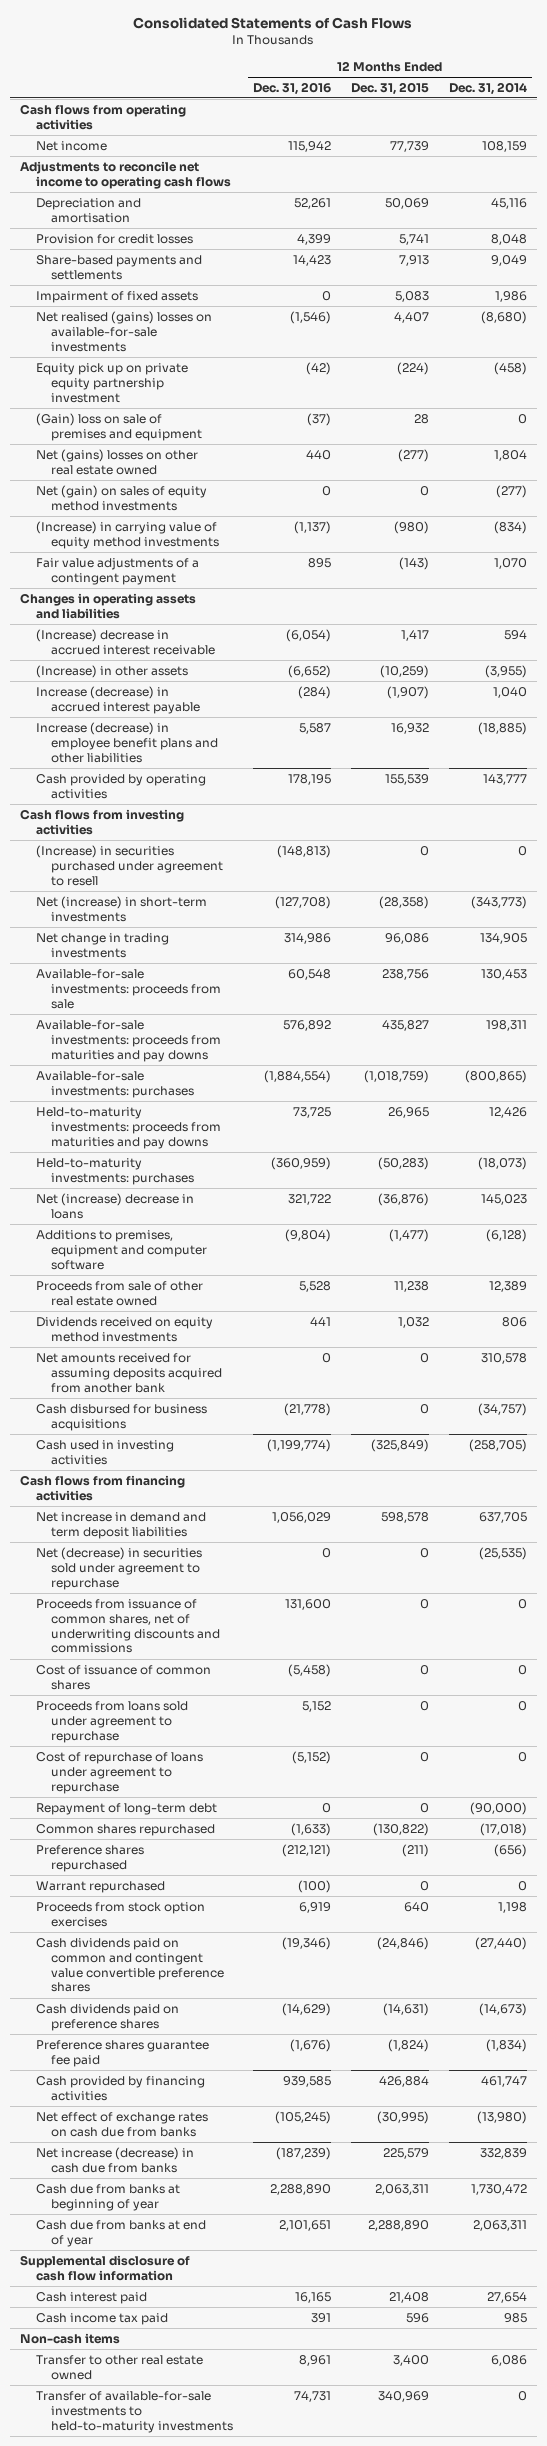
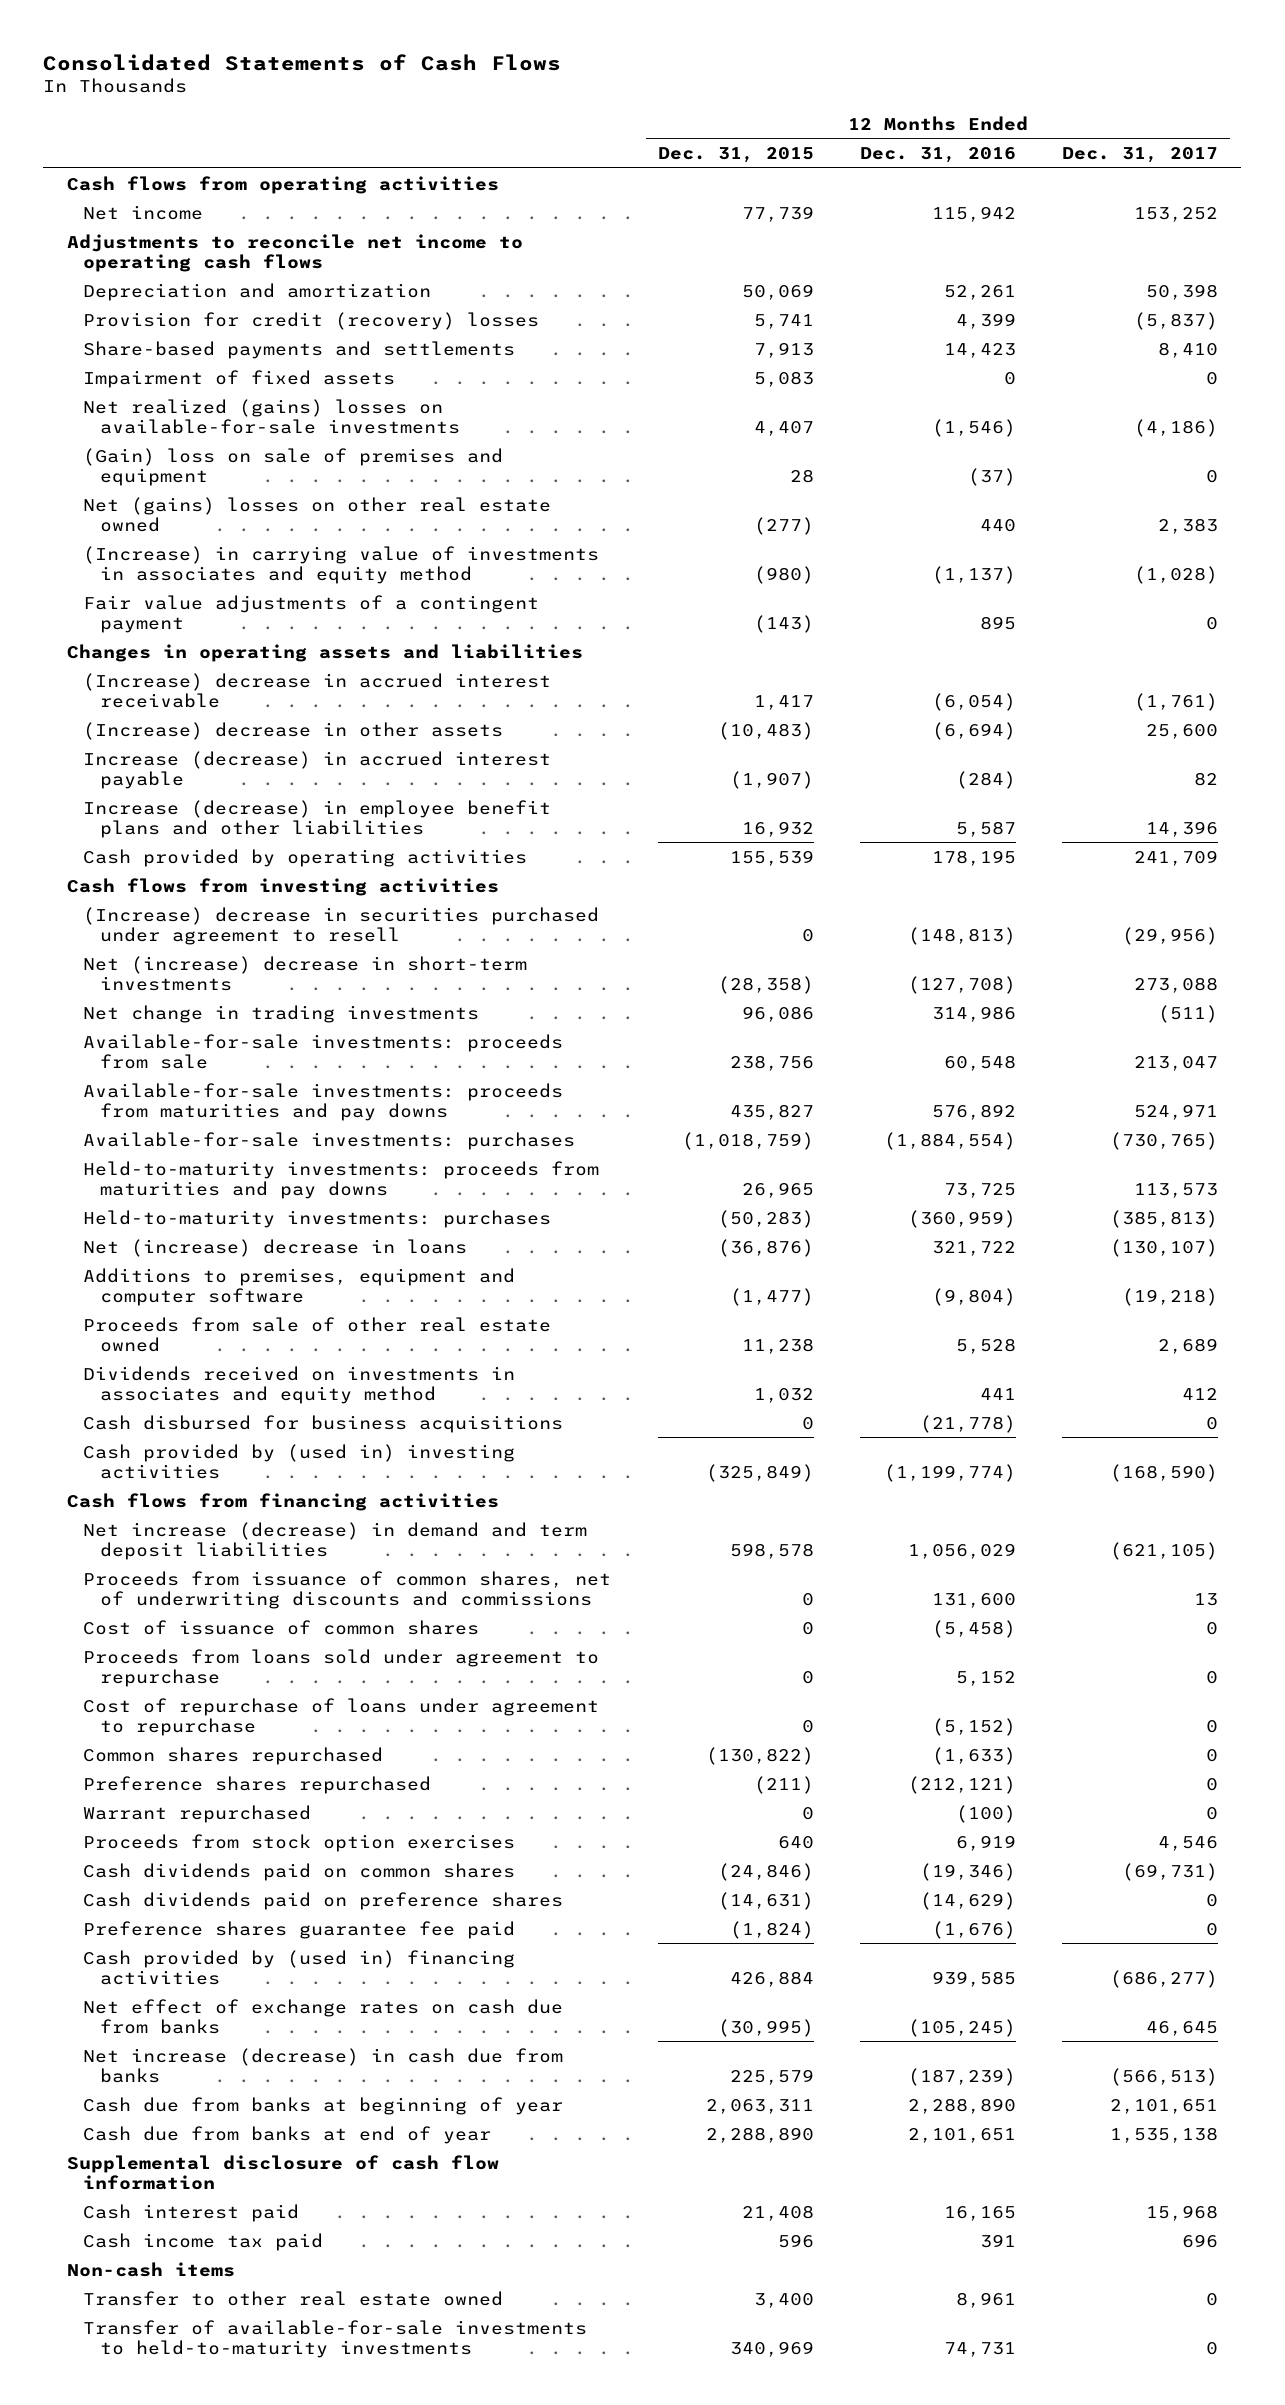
[448,81,527,95] Dec. 31, 2014 -> none
none -> [1062,147,1219,164] Dec. 31, 2017
[35,197,141,223] Depreciation and amortisation -> [83,282,432,301] Depreciation and amortization
[35,233,193,244] Provision for credit losses -> [83,311,540,330] Provision for credit (recovery) losses
[35,362,188,403] Equity pick up on private equity partnership investment -> none
[35,310,212,352] Net realised (gains) losses on available-for-sale investments -> [83,398,461,434] Net realized (gains) losses on available-for-sale investments
[35,484,207,511] Net (gain) on sales of equity method investments -> none
[35,520,220,549] (Increase) in carrying value of equity method investments -> [83,545,600,584] (Increase) in carrying value of investments in associates and equity method
[35,664,188,678] (Increase) in other assets -> [83,721,504,740] (Increase) decrease in other assets
[288,664,332,678] (6,652) -> [931,721,1016,740] (6,694)
[380,664,430,678] (10,259) -> [717,721,814,740] (10,483)
[35,844,224,886] (Increase) in securities purchased under agreement to resell -> [83,906,600,945] (Increase) decrease in securities purchased under agreement to resell
[35,895,207,922] Net (increase) in short-term investments -> [83,955,528,991] Net (increase) decrease in short-term investments
[35,1352,223,1393] Net amounts received for assuming deposits acquired from another bank -> none
[35,1316,213,1342] Dividends received on equity method investments -> [83,1365,516,1404] Dividends received on investments in associates and equity method
[35,1439,174,1465] Cash used in investing activities -> [83,1443,516,1479] Cash provided by (used in) investing activities
[35,1546,202,1590] Net (decrease) in securities sold under agreement to repurchase -> none
[35,1511,206,1539] Net increase in demand and term deposit liabilities -> [83,1521,588,1560] Net increase (decrease) in demand and term deposit liabilities
[35,1802,217,1815] Repayment of long-term debt -> none
[35,1937,225,1993] Cash dividends paid on common and contingent value convertible preference shares -> [83,1862,516,1881] Cash dividends paid on common shares
[35,2075,205,2101] Cash provided by financing activities -> [83,1949,516,1985] Cash provided by (used in) financing activities

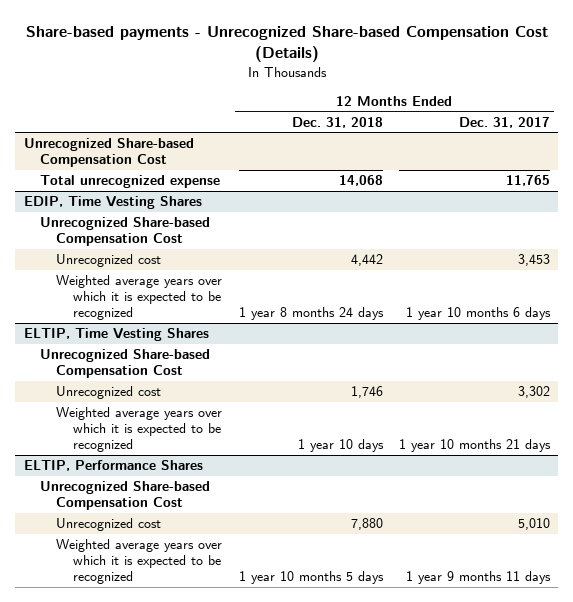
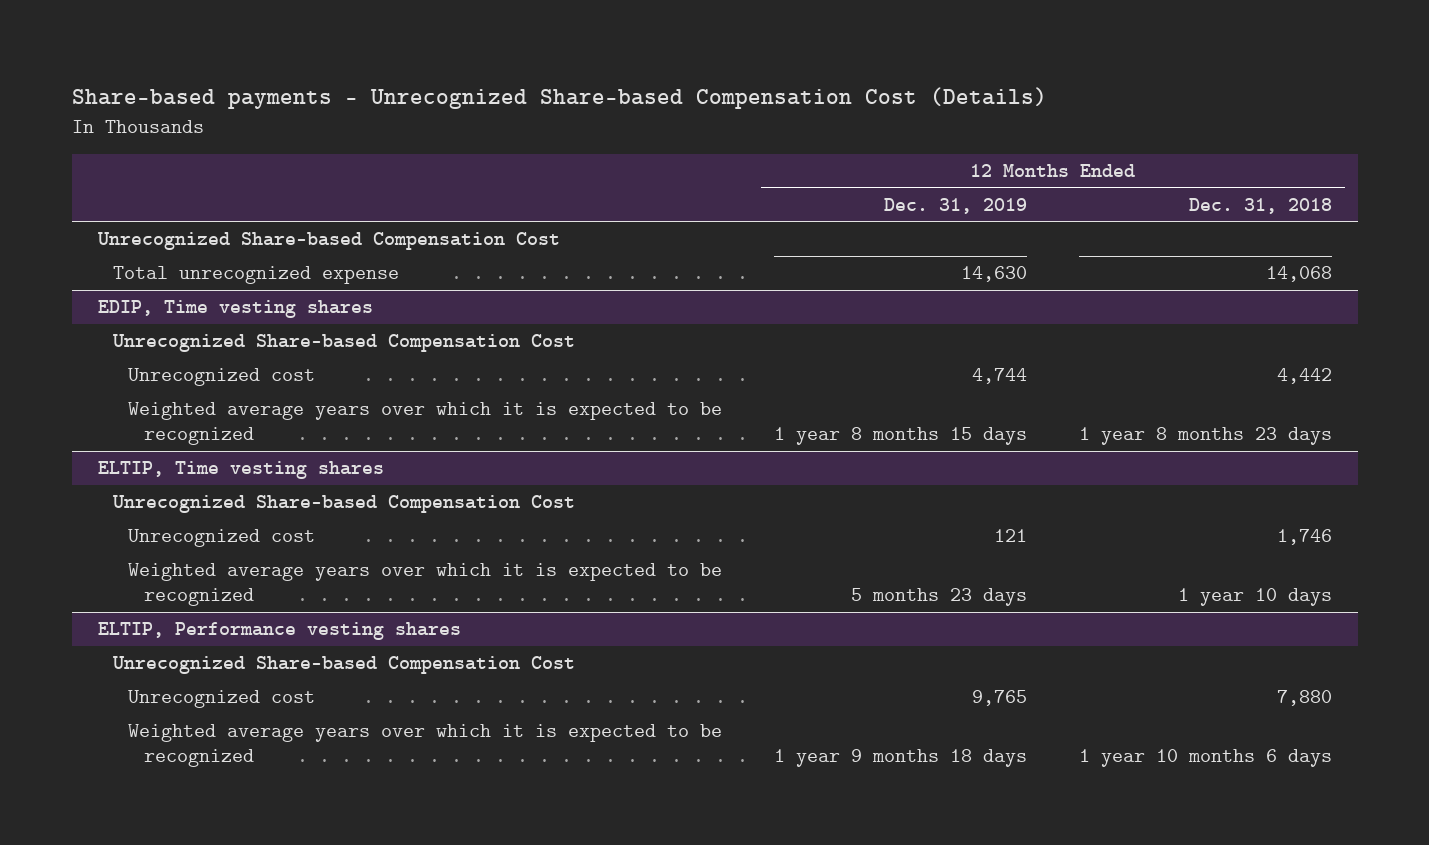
[458,116,550,128] Dec. 31, 2017 -> none
none -> [884,197,1028,214] Dec. 31, 2019
[23,196,202,210] EDIP, Time Vesting Shares -> [97,300,373,319] EDIP, Time vesting shares
[238,307,384,321] 1 year 8 months 24 days -> [1078,427,1332,446] 1 year 8 months 23 days
[23,328,209,342] ELTIP, Time Vesting Shares -> [97,461,384,480] ELTIP, Time vesting shares
[23,460,203,472] ELTIP, Performance Shares -> [97,622,461,641] ELTIP, Performance vesting shares
[238,571,384,585] 1 year 10 months 5 days -> [1078,749,1332,768] 1 year 10 months 6 days

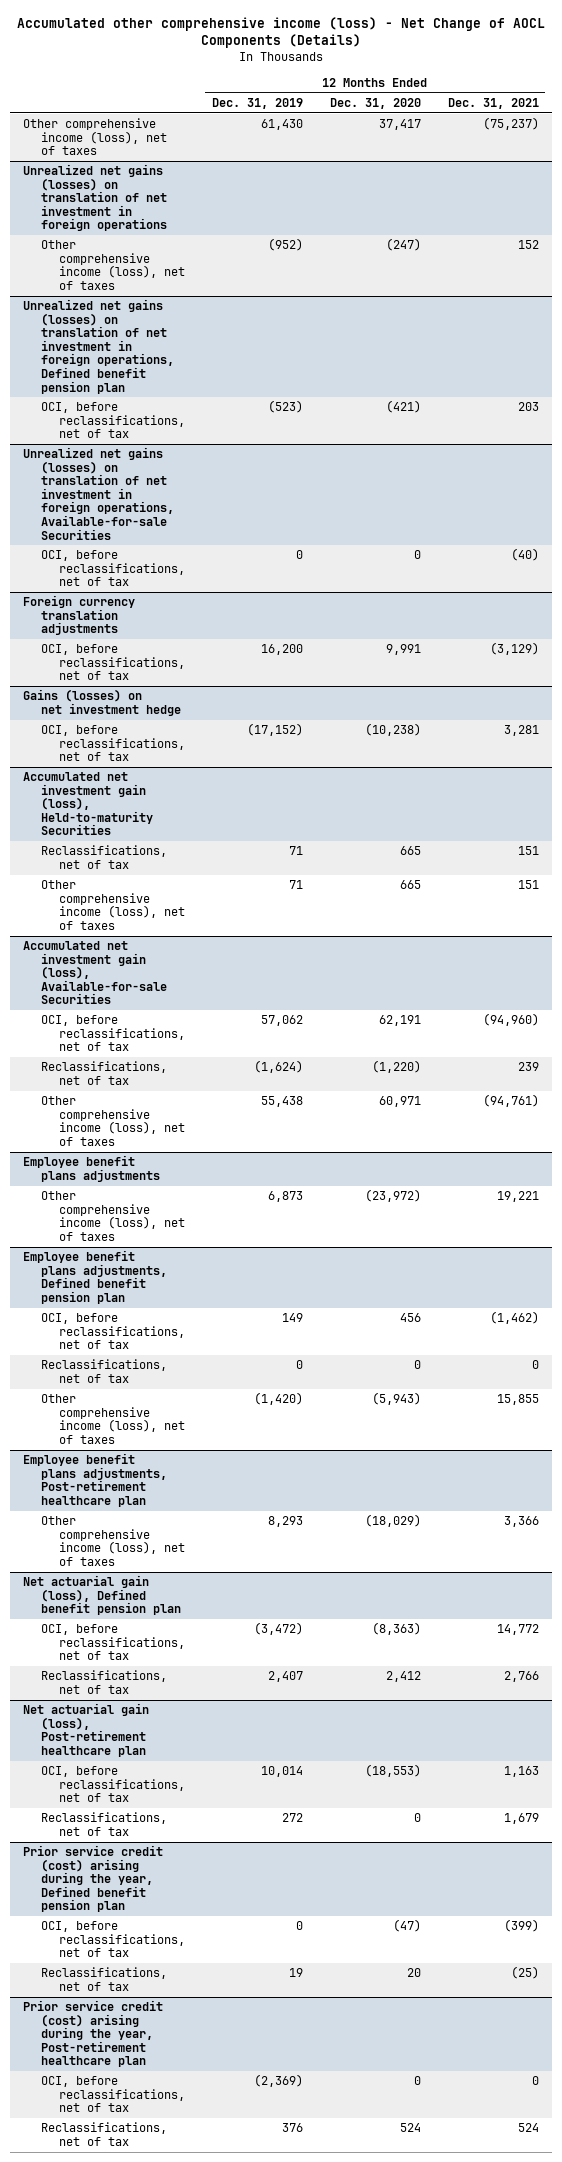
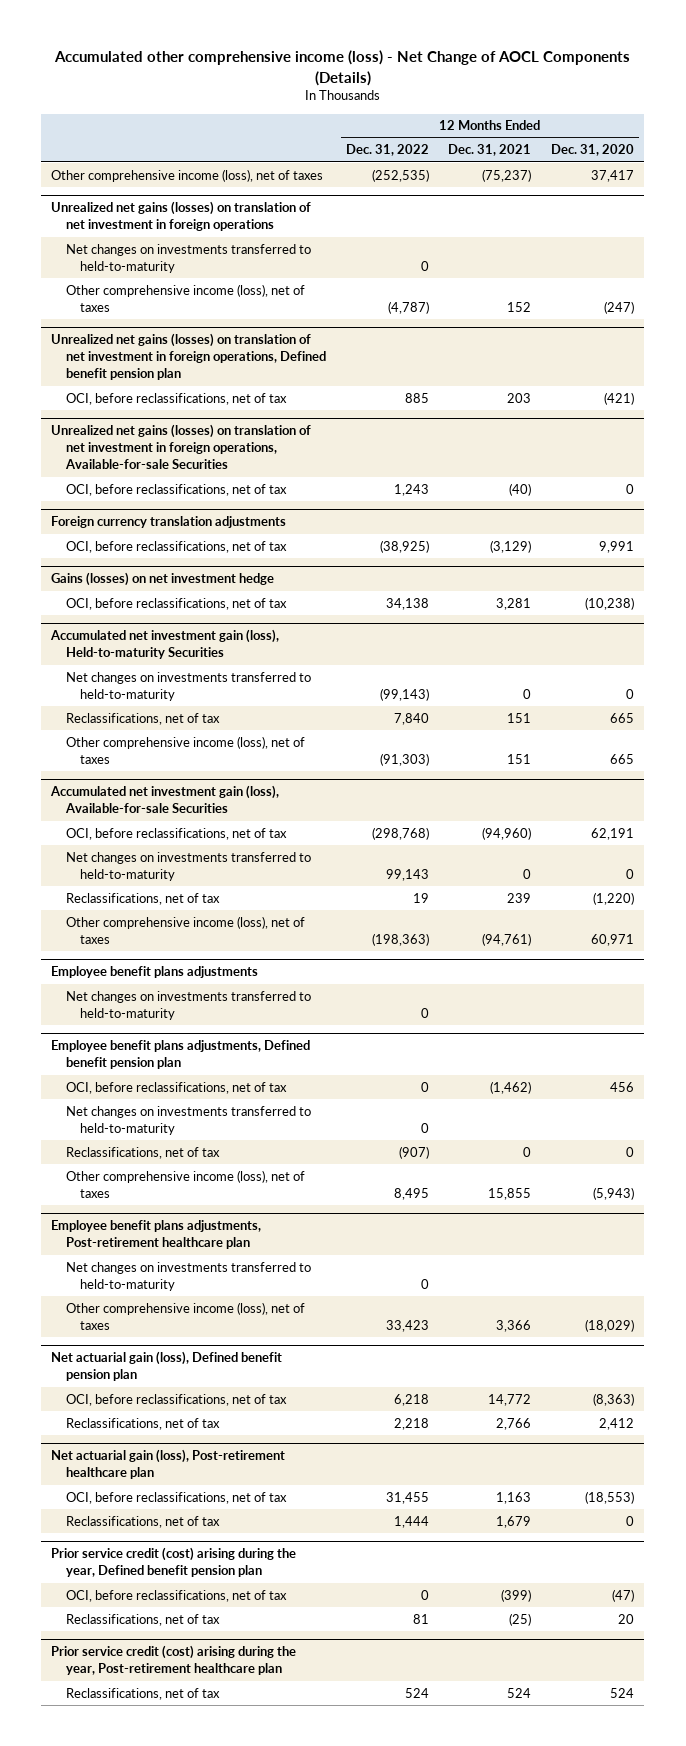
[211,97,303,109] Dec. 31, 2019 -> none
none -> [345,144,429,157] Dec. 31, 2022
none -> [65,243,311,273] Net changes on investments transferred to held-to-maturity
none -> [65,671,311,701] Net changes on investments transferred to held-to-maturity
none -> [65,851,311,881] Net changes on investments transferred to held-to-maturity
[40,1191,185,1241] Other comprehensive income (loss), net of taxes -> none
none -> [65,990,311,1020] Net changes on investments transferred to held-to-maturity
none -> [65,1105,311,1135] Net changes on investments transferred to held-to-maturity
none -> [65,1261,311,1291] Net changes on investments transferred to held-to-maturity
[40,2076,185,2113] OCI, before reclassifications, net of tax -> none

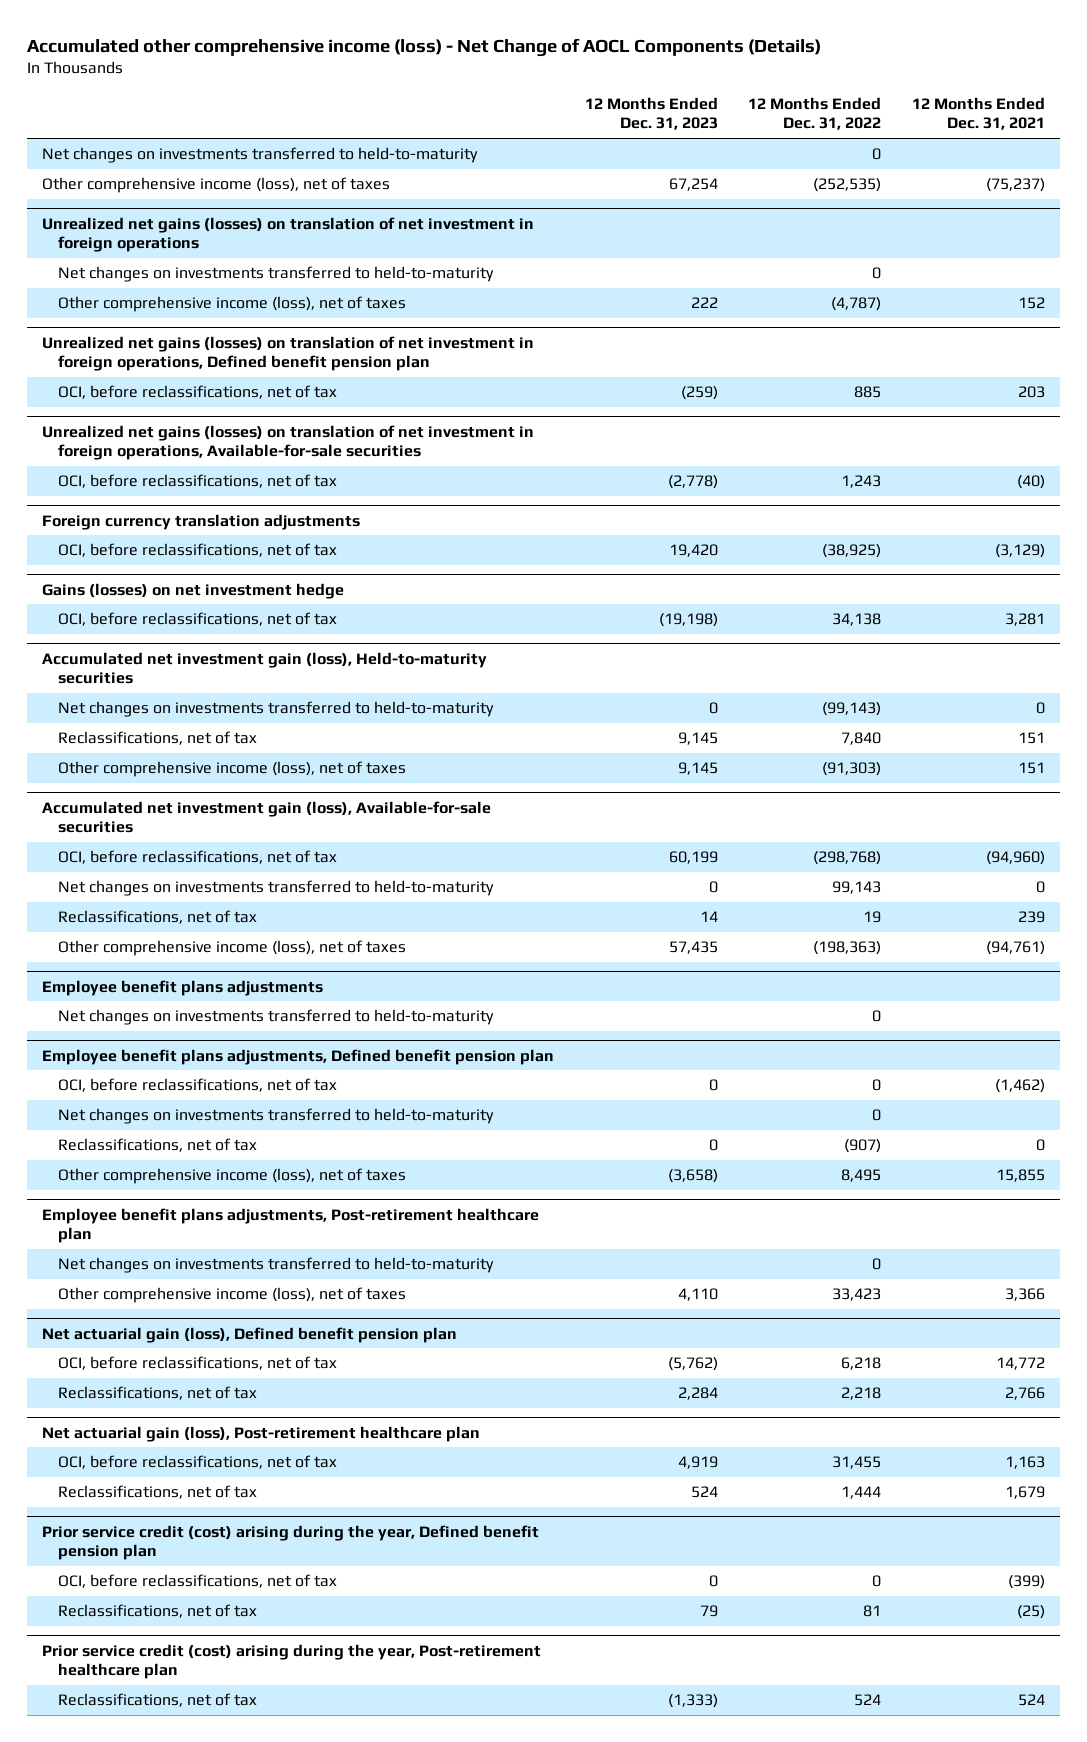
[551,144,635,157] Dec. 31, 2020 -> none
none -> [584,97,718,131] 12 Months Ended Dec. 31, 2023
none -> [42,147,479,164] Net changes on investments transferred to held-to-maturity
[51,424,312,470] Unrealized net gains (losses) on translation of net investment in foreign operations, Available-for-sale Securities -> [42,424,535,460] Unrealized net gains (losses) on translation of net investment in foreign operations, Available-for-sale securities
[50,629,280,660] Accumulated net investment gain (loss), Held-to-maturity Securities -> [42,651,488,684] Accumulated net investment gain (loss), Held-to-maturity securities
[50,785,280,814] Accumulated net investment gain (loss), Available-for-sale Securities -> [42,800,492,833] Accumulated net investment gain (loss), Available-for-sale securities

